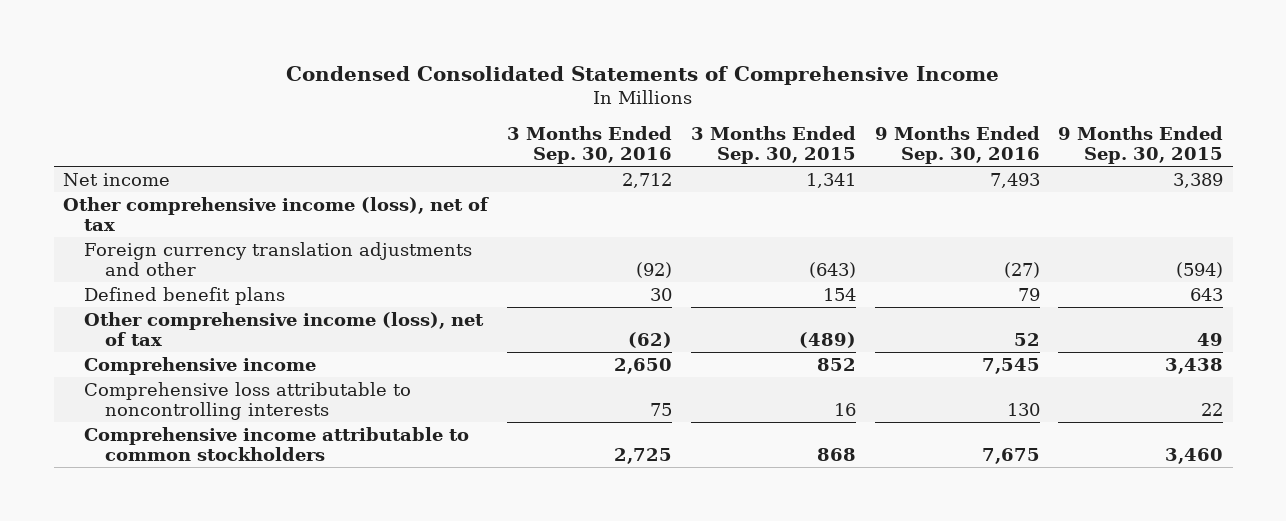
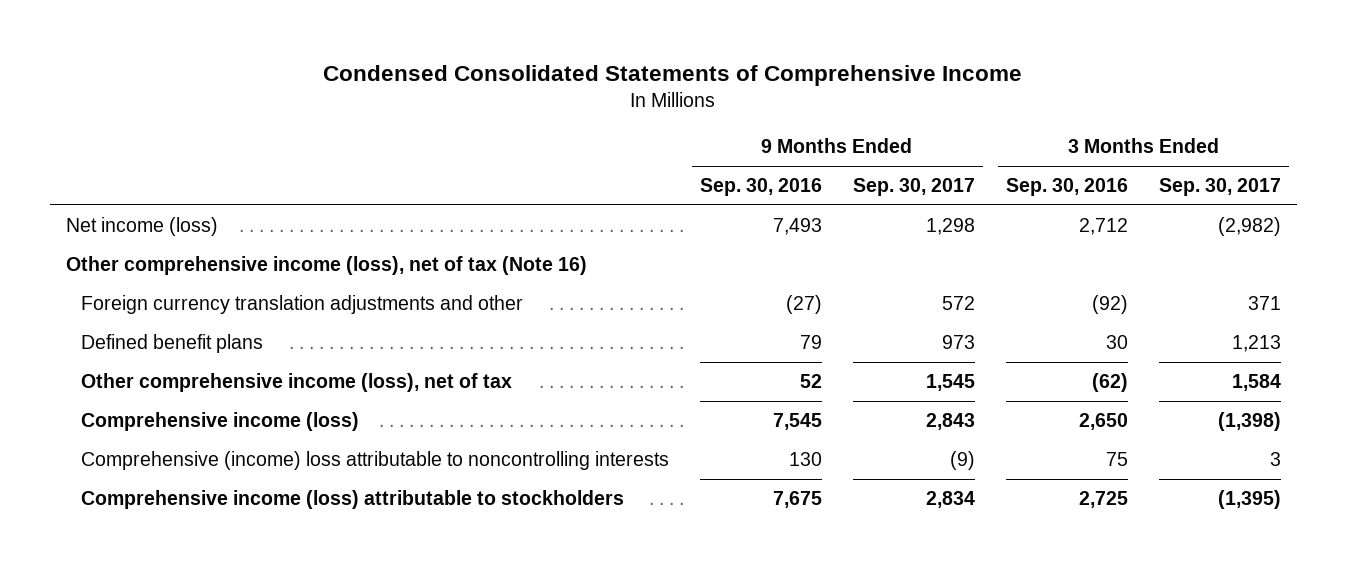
[690,126,856,165] 3 Months Ended Sep. 30, 2015 -> none
[1058,126,1224,165] 9 Months Ended Sep. 30, 2015 -> none
none -> [852,178,975,197] Sep. 30, 2017
none -> [1159,178,1282,197] Sep. 30, 2017
[63,172,171,186] Net income -> [65,217,218,237] Net income (loss)
[63,196,490,231] Other comprehensive income (loss), net of tax -> [65,256,587,276] Other comprehensive income (loss), net of tax (Note 16)
[83,356,316,375] Comprehensive income -> [80,412,359,432] Comprehensive income (loss)
[83,381,411,420] Comprehensive loss attributable to noncontrolling interests -> [80,451,669,471] Comprehensive (income) loss attributable to noncontrolling interests
[83,426,469,461] Comprehensive income attributable to common stockholders -> [80,490,624,510] Comprehensive income (loss) attributable to stockholders

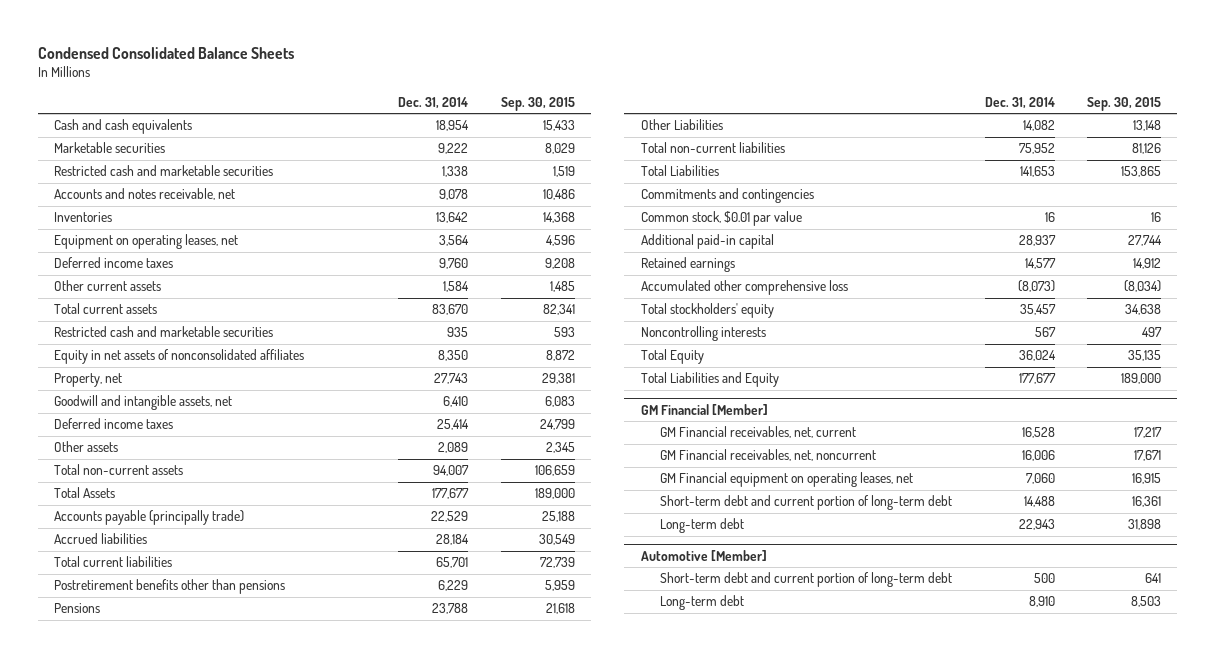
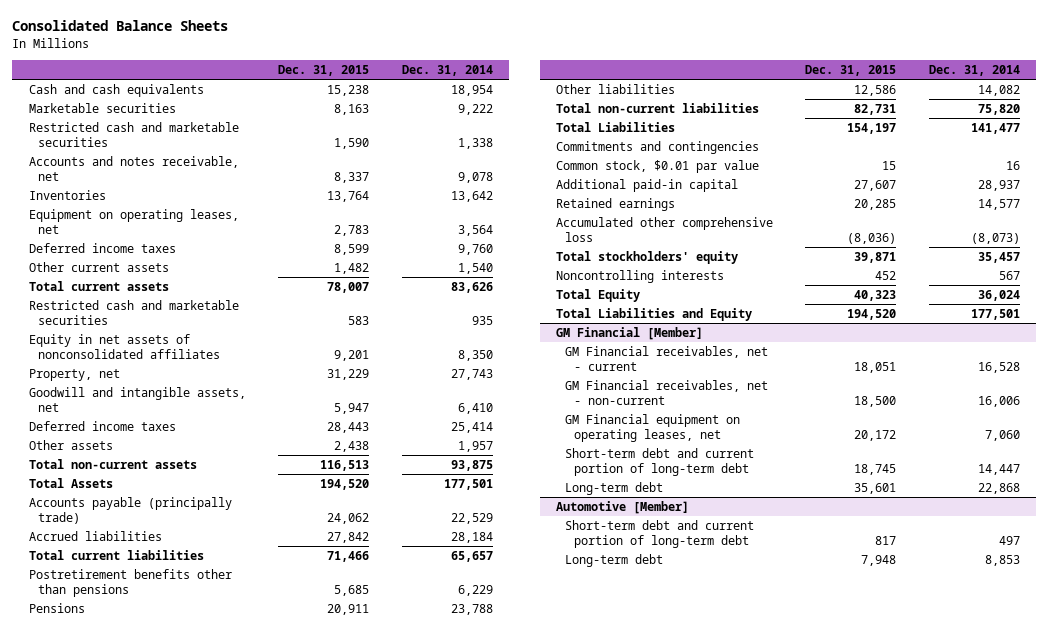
[37,46,294,59] Condensed Consolidated Balance Sheets -> [12,20,229,32] Consolidated Balance Sheets
[500,96,575,111] Sep. 30, 2015 -> none
none -> [278,64,370,76] Dec. 31, 2015
[442,281,469,293] 1,584 -> [457,262,493,274] 1,540
[431,304,468,316] 83,670 -> [450,281,493,293] 83,626
[437,442,468,454] 2,089 -> [457,440,493,452] 1,957
[432,465,469,477] 94,007 -> [450,459,493,471] 93,875
[431,488,469,500] 177,677 -> [443,478,493,490] 177,501
[435,557,468,569] 65,701 -> [450,550,493,562] 65,657
[640,119,723,131] Other Liabilities -> [555,83,675,94] Other liabilities
[1018,143,1055,155] 75,952 -> [977,103,1020,115] 75,820
[1019,166,1055,178] 141,653 -> [970,122,1020,134] 141,477
[1018,373,1056,385] 177,677 -> [970,308,1020,320] 177,501
[659,426,856,439] GM Financial receivables, net, current -> [564,345,768,372] GM Financial receivables, net - current
[659,449,876,462] GM Financial receivables, net, noncurrent -> [564,379,768,406] GM Financial receivables, net - non-current
[1023,496,1055,508] 14,488 -> [977,464,1020,476] 14,447
[1018,519,1055,531] 22,943 -> [977,482,1020,494] 22,868
[1033,573,1055,584] 500 -> [998,536,1020,546] 497
[1028,596,1055,608] 8,910 -> [984,554,1020,566] 8,853

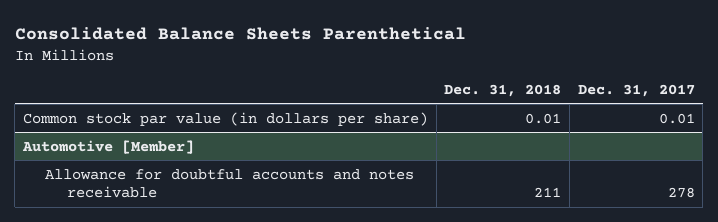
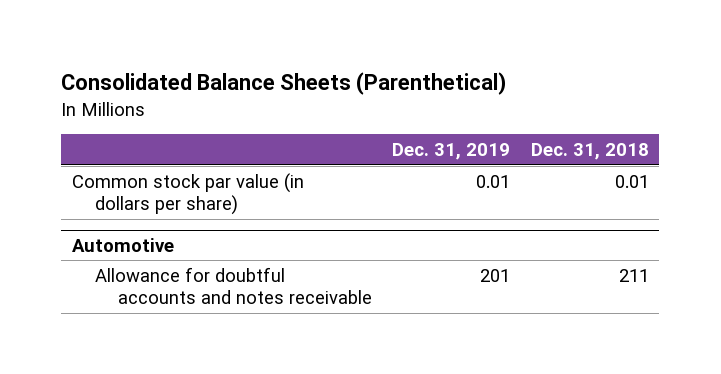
[14,26,466,40] Consolidated Balance Sheets Parenthetical -> [61,72,507,96] Consolidated Balance Sheets (Parenthetical)
[577,83,695,97] Dec. 31, 2017 -> none
none -> [392,143,511,161] Dec. 31, 2019
[21,139,194,154] Automotive [Member] -> [71,237,174,252] Automotive

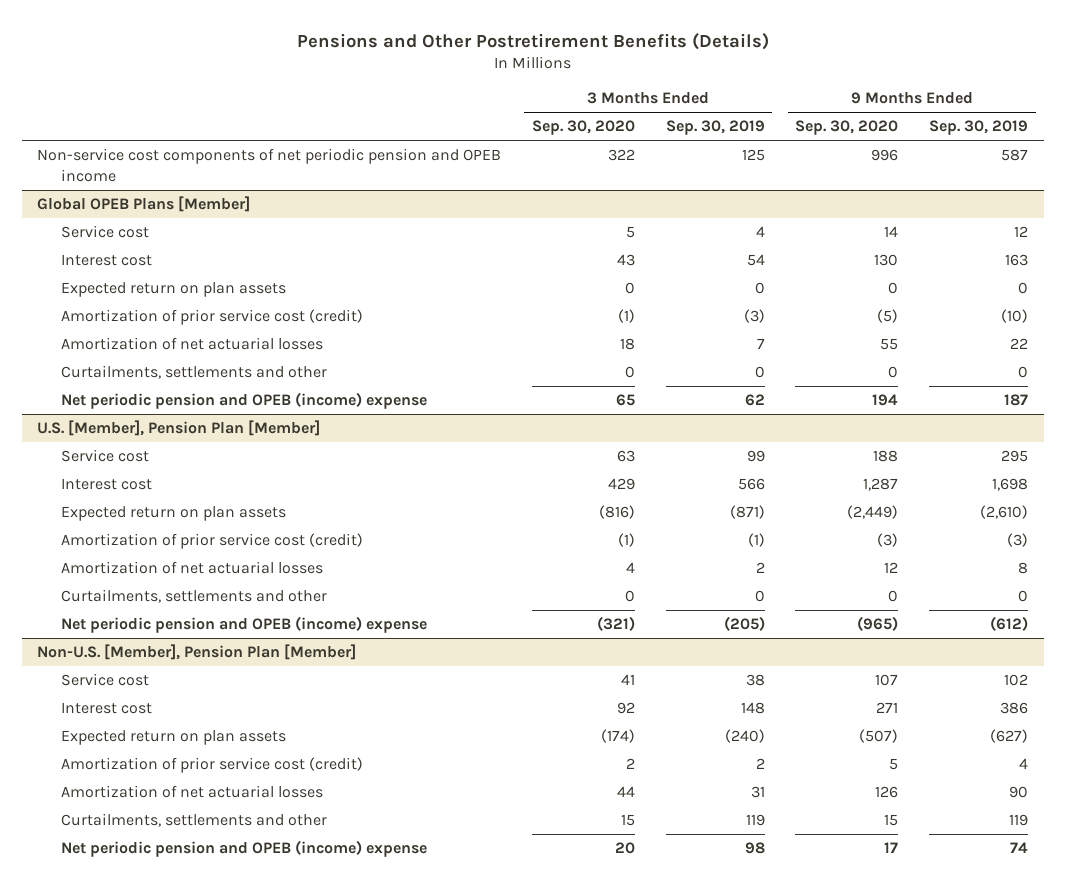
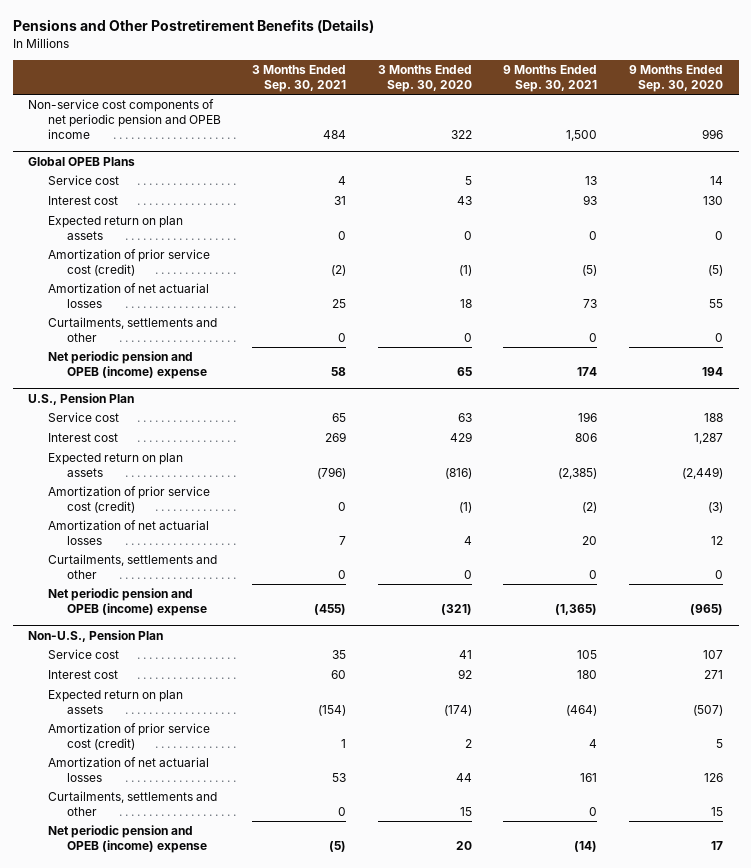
[665,120,765,136] Sep. 30, 2019 -> none
[929,120,1029,136] Sep. 30, 2019 -> none
none -> [252,65,347,92] 3 Months Ended Sep. 30, 2021
none -> [503,65,598,92] 9 Months Ended Sep. 30, 2021
[37,196,251,213] Global OPEB Plans [Member] -> [28,156,136,166] Global OPEB Plans
[37,420,321,437] U.S. [Member], Pension Plan [Member] -> [28,392,135,405] U.S., Pension Plan
[37,644,357,661] Non-U.S. [Member], Pension Plan [Member] -> [28,629,164,642] Non-U.S., Pension Plan

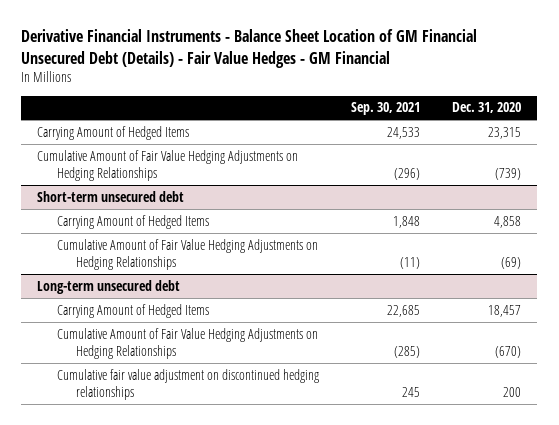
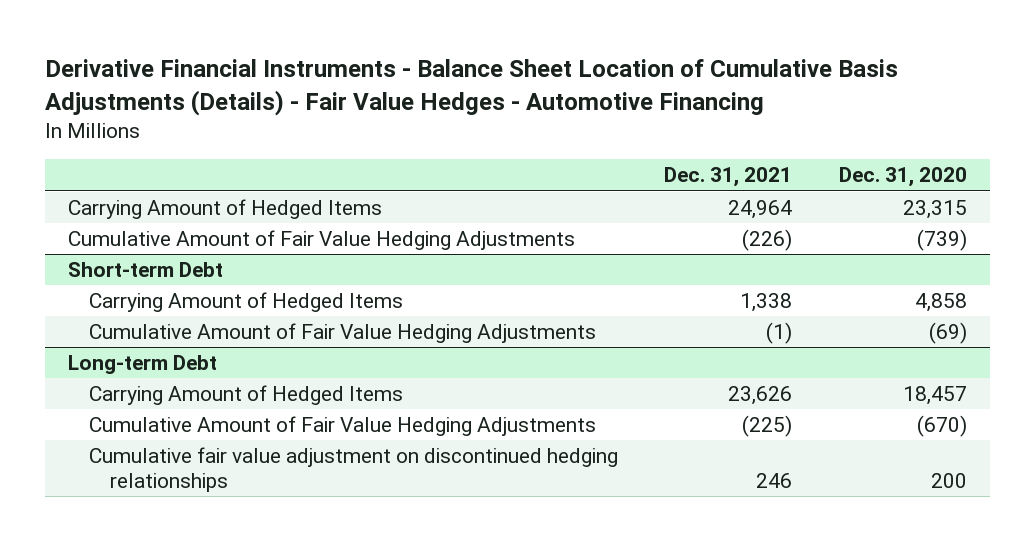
[21,29,478,68] Derivative Financial Instruments - Balance Sheet Location of GM Financial Unsecured Debt (Details) - Fair Value Hedges - GM Financial -> [44,59,898,116] Derivative Financial Instruments - Balance Sheet Location of Cumulative Basis Adjustments (Details) - Fair Value Hedges - Automotive Financing
[351,102,421,116] Sep. 30, 2021 -> none
none -> [664,167,793,188] Dec. 31, 2021
[37,149,299,182] Cumulative Amount of Fair Value Hedging Adjustments on Hedging Relationships -> [67,230,575,251] Cumulative Amount of Fair Value Hedging Adjustments
[37,190,185,202] Short-term unsecured debt -> [67,262,223,278] Short-term Debt
[56,238,318,271] Cumulative Amount of Fair Value Hedging Adjustments on Hedging Relationships -> [88,323,596,344] Cumulative Amount of Fair Value Hedging Adjustments
[37,279,181,294] Long-term unsecured debt -> [67,355,217,375] Long-term Debt
[56,327,318,360] Cumulative Amount of Fair Value Hedging Adjustments on Hedging Relationships -> [88,416,596,437] Cumulative Amount of Fair Value Hedging Adjustments

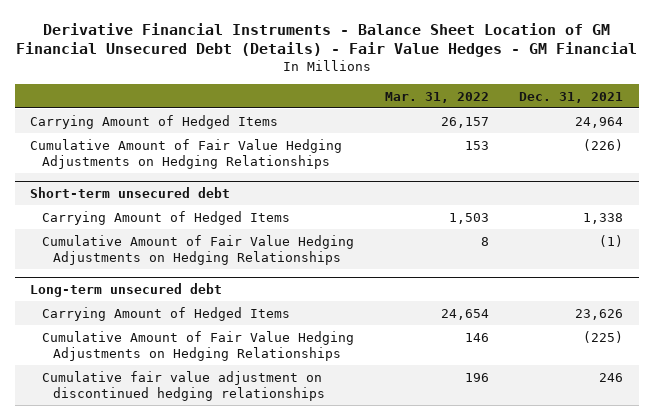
[44,59,898,116] Derivative Financial Instruments - Balance Sheet Location of Cumulative Basis Adjustments (Details) - Fair Value Hedges - Automotive Financing -> [15,22,637,58] Derivative Financial Instruments - Balance Sheet Location of GM Financial Unsecured Debt (Details) - Fair Value Hedges - GM Financial
[838,167,967,188] Dec. 31, 2020 -> none
none -> [384,91,489,103] Mar. 31, 2022
[67,230,575,251] Cumulative Amount of Fair Value Hedging Adjustments -> [30,138,343,169] Cumulative Amount of Fair Value Hedging Adjustments on Hedging Relationships
[67,262,223,278] Short-term Debt -> [30,186,231,198] Short-term unsecured debt
[88,323,596,344] Cumulative Amount of Fair Value Hedging Adjustments -> [41,234,354,265] Cumulative Amount of Fair Value Hedging Adjustments on Hedging Relationships
[67,355,217,375] Long-term Debt -> [30,282,223,297] Long-term unsecured debt
[88,416,596,437] Cumulative Amount of Fair Value Hedging Adjustments -> [41,330,354,361] Cumulative Amount of Fair Value Hedging Adjustments on Hedging Relationships

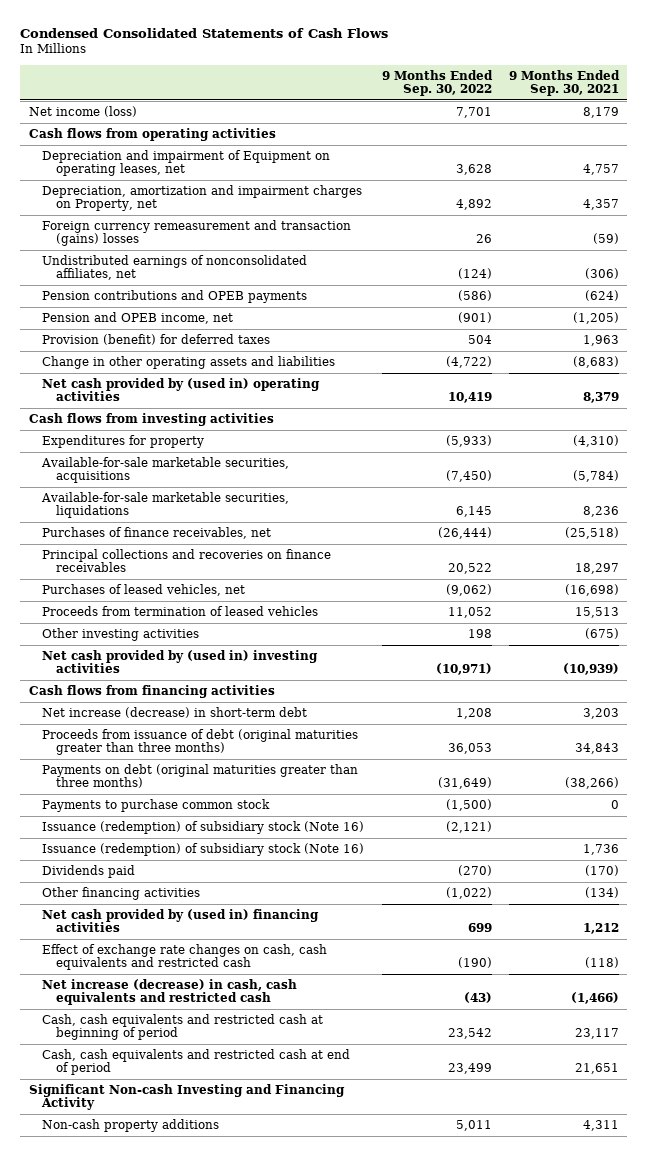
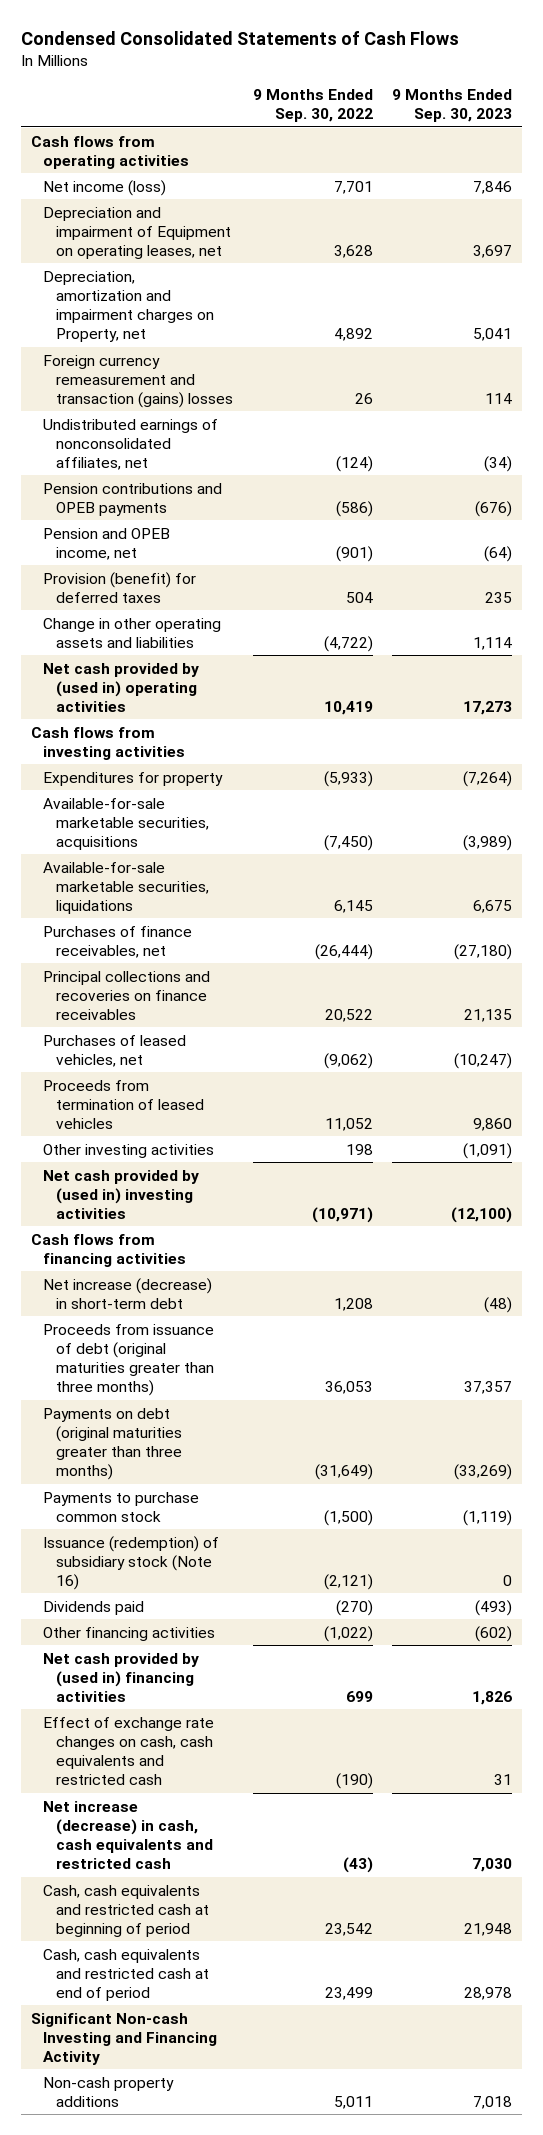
[508,69,620,97] 9 Months Ended Sep. 30, 2021 -> none
none -> [392,89,513,123] 9 Months Ended Sep. 30, 2023
[28,106,137,118] Net income (loss) -> [43,179,167,196] Net income (loss)
[42,843,365,857] Issuance (redemption) of subsidiary stock (Note 16) -> none

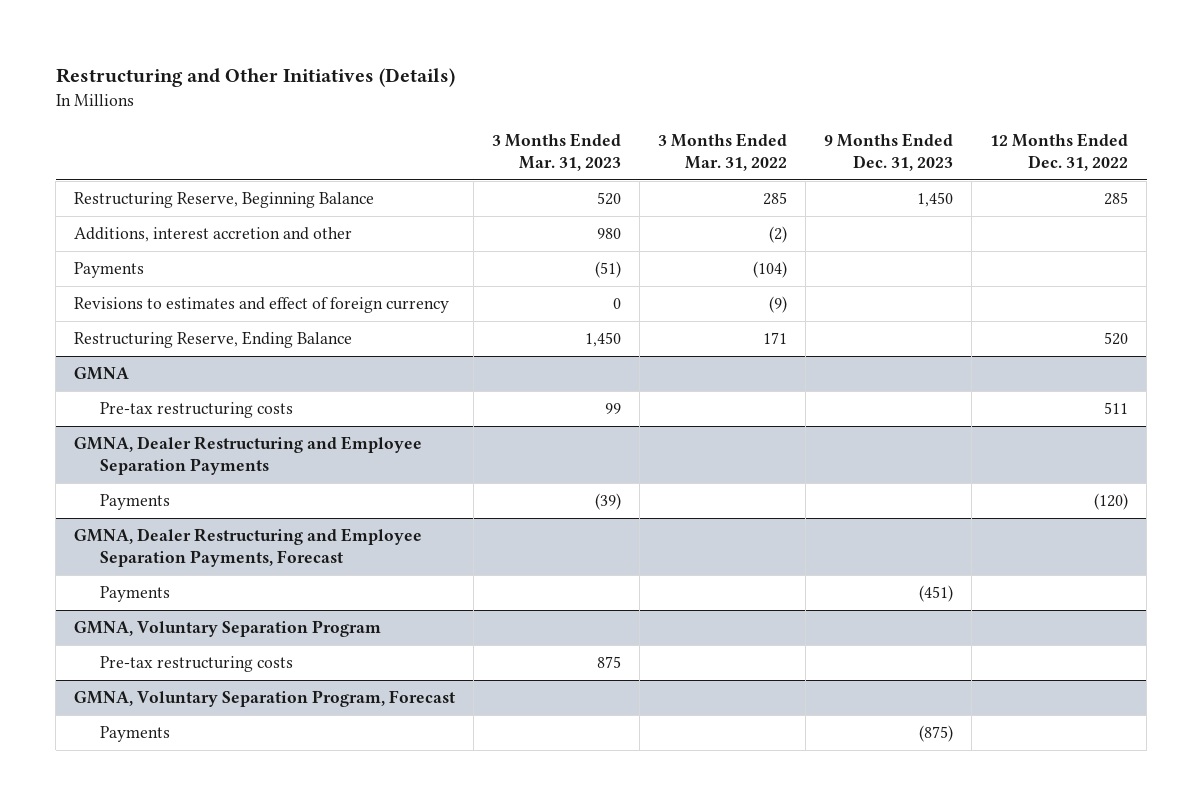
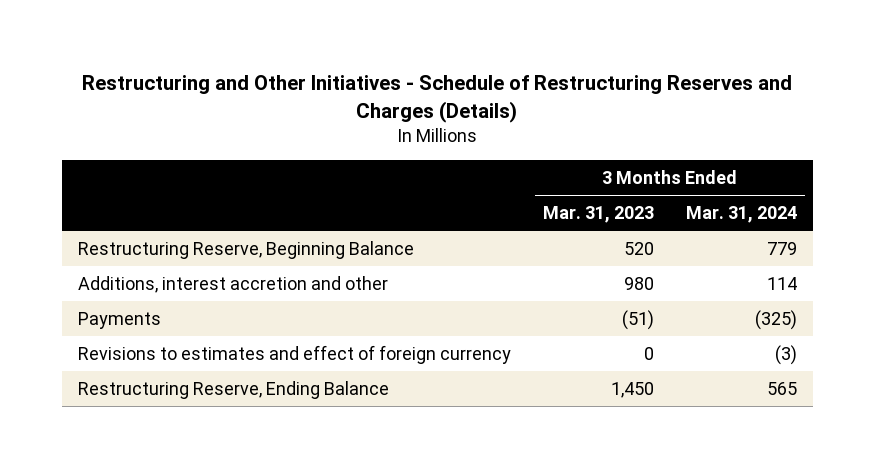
[55,68,455,88] Restructuring and Other Initiatives (Details) -> [82,74,793,123] Restructuring and Other Initiatives - Schedule of Restructuring Reserves and Charges (Details)
[658,133,788,171] 3 Months Ended Mar. 31, 2022 -> none
[824,133,954,171] 9 Months Ended Dec. 31, 2023 -> none
[990,133,1129,171] 12 Months Ended Dec. 31, 2022 -> none
none -> [685,205,797,223] Mar. 31, 2024
[74,367,130,381] GMNA -> none
[100,402,294,419] Pre-tax restructuring costs -> none
[74,436,423,475] GMNA, Dealer Restructuring and Employee Separation Payments -> none
[100,494,171,511] Payments -> none
[74,528,423,567] GMNA, Dealer Restructuring and Employee Separation Payments, Forecast -> none
[100,586,171,603] Payments -> none
[74,620,382,638] GMNA, Voluntary Separation Program -> none
[100,656,294,673] Pre-tax restructuring costs -> none
[74,690,456,708] GMNA, Voluntary Separation Program, Forecast -> none
[100,726,171,743] Payments -> none

